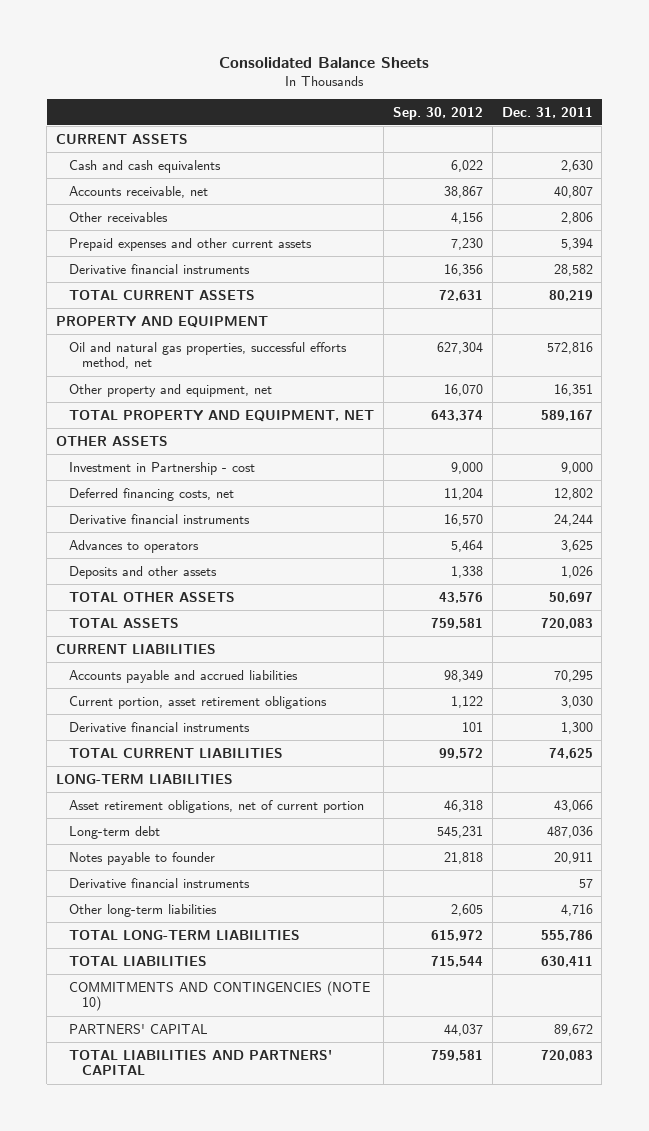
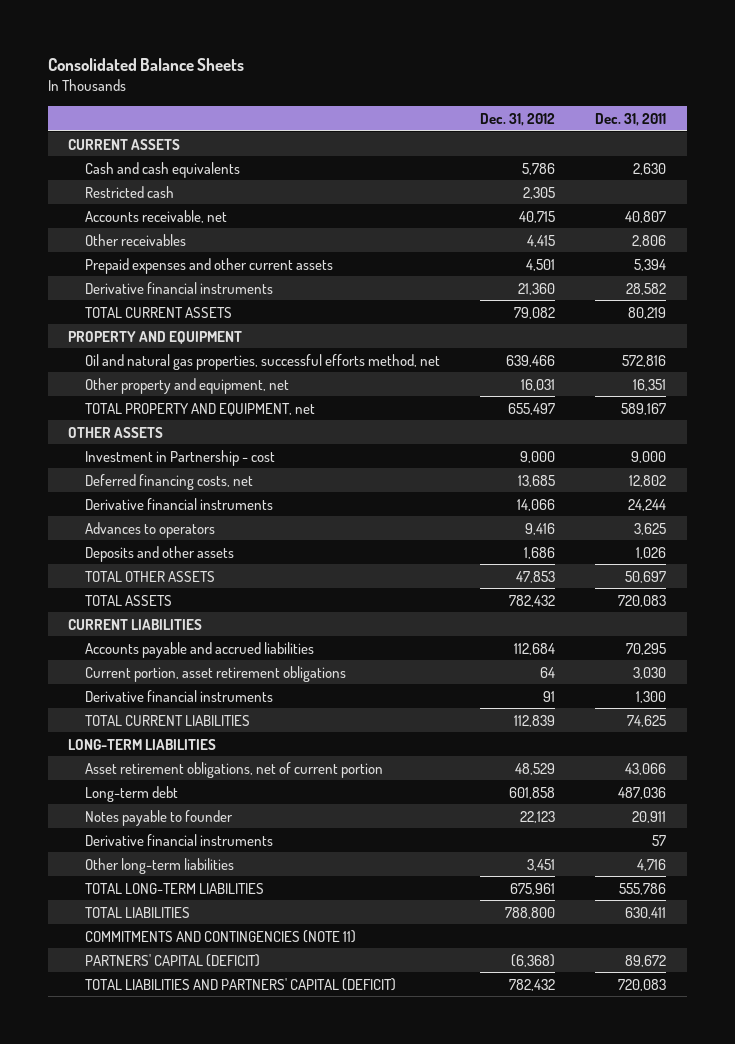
[392,106,483,120] Sep. 30, 2012 -> none
none -> [480,113,556,127] Dec. 31, 2012
none -> [84,185,174,198] Restricted cash
[68,409,374,422] TOTAL PROPERTY AND EQUIPMENT, NET -> [84,402,315,416] TOTAL PROPERTY AND EQUIPMENT, net
[68,980,370,1012] COMMITMENTS AND CONTINGENCIES (NOTE 10) -> [84,929,356,943] COMMITMENTS AND CONTINGENCIES (NOTE 11)
[68,1023,208,1034] PARTNERS' CAPITAL -> [84,953,260,967] PARTNERS' CAPITAL (DEFICIT)
[68,1049,332,1076] TOTAL LIABILITIES AND PARTNERS' CAPITAL -> [84,977,396,991] TOTAL LIABILITIES AND PARTNERS' CAPITAL (DEFICIT)

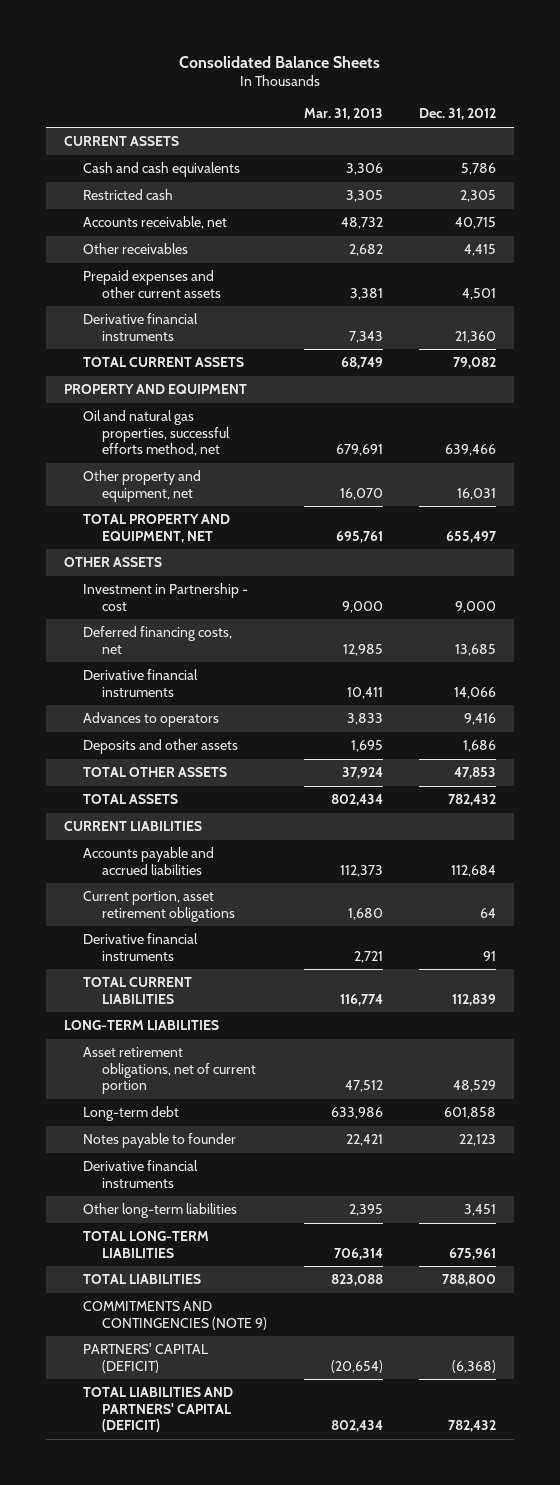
[595,113,667,127] Dec. 31, 2011 -> none
none -> [303,108,383,121] Mar. 31, 2013
[84,402,315,416] TOTAL PROPERTY AND EQUIPMENT, net -> [83,514,231,543] TOTAL PROPERTY AND EQUIPMENT, NET
[84,929,356,943] COMMITMENTS AND CONTINGENCIES (NOTE 11) -> [83,1301,268,1330] COMMITMENTS AND CONTINGENCIES (NOTE 9)

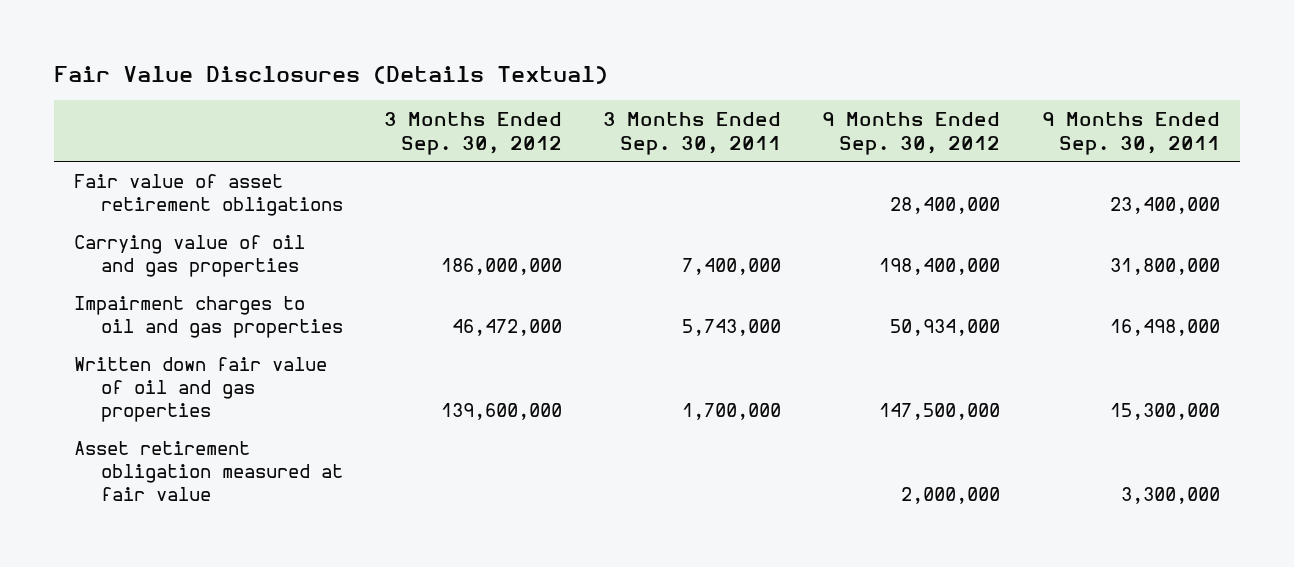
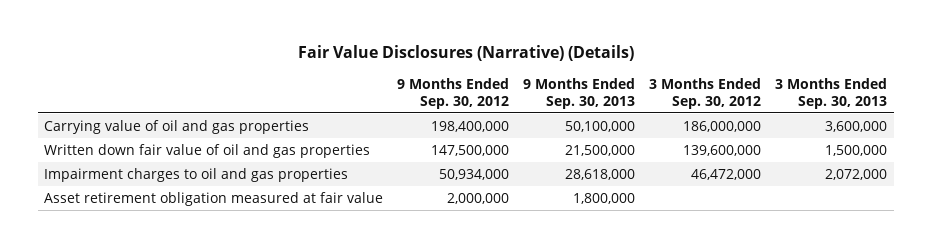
[53,66,608,85] Fair Value Disclosures (Details Textual) -> [297,45,634,62] Fair Value Disclosures (Narrative) (Details)
[603,112,782,155] 3 Months Ended Sep. 30, 2011 -> none
[1041,112,1220,155] 9 Months Ended Sep. 30, 2011 -> none
none -> [523,77,636,109] 9 Months Ended Sep. 30, 2013
none -> [774,77,887,109] 3 Months Ended Sep. 30, 2013
[74,173,343,217] Fair value of asset retirement obligations -> none
[74,295,343,339] Impairment charges to oil and gas properties -> [44,167,349,182] Impairment charges to oil and gas properties

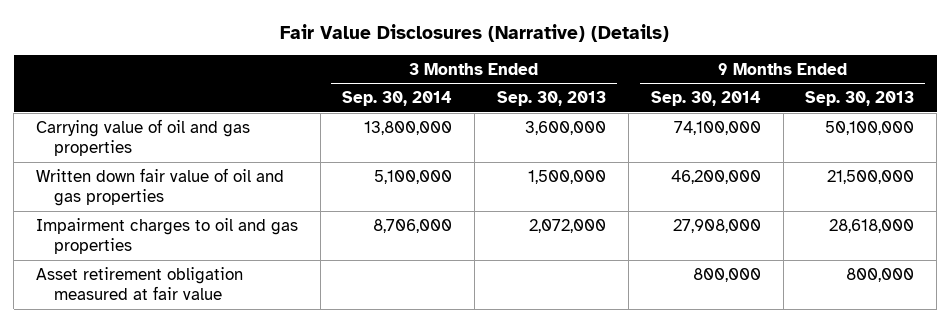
[397,77,510,109] 9 Months Ended Sep. 30, 2012 -> none
[648,77,761,109] 3 Months Ended Sep. 30, 2012 -> none
none -> [342,91,453,107] Sep. 30, 2014
none -> [650,91,761,107] Sep. 30, 2014
[573,192,636,204] 1,800,000 -> [846,267,915,282] 800,000

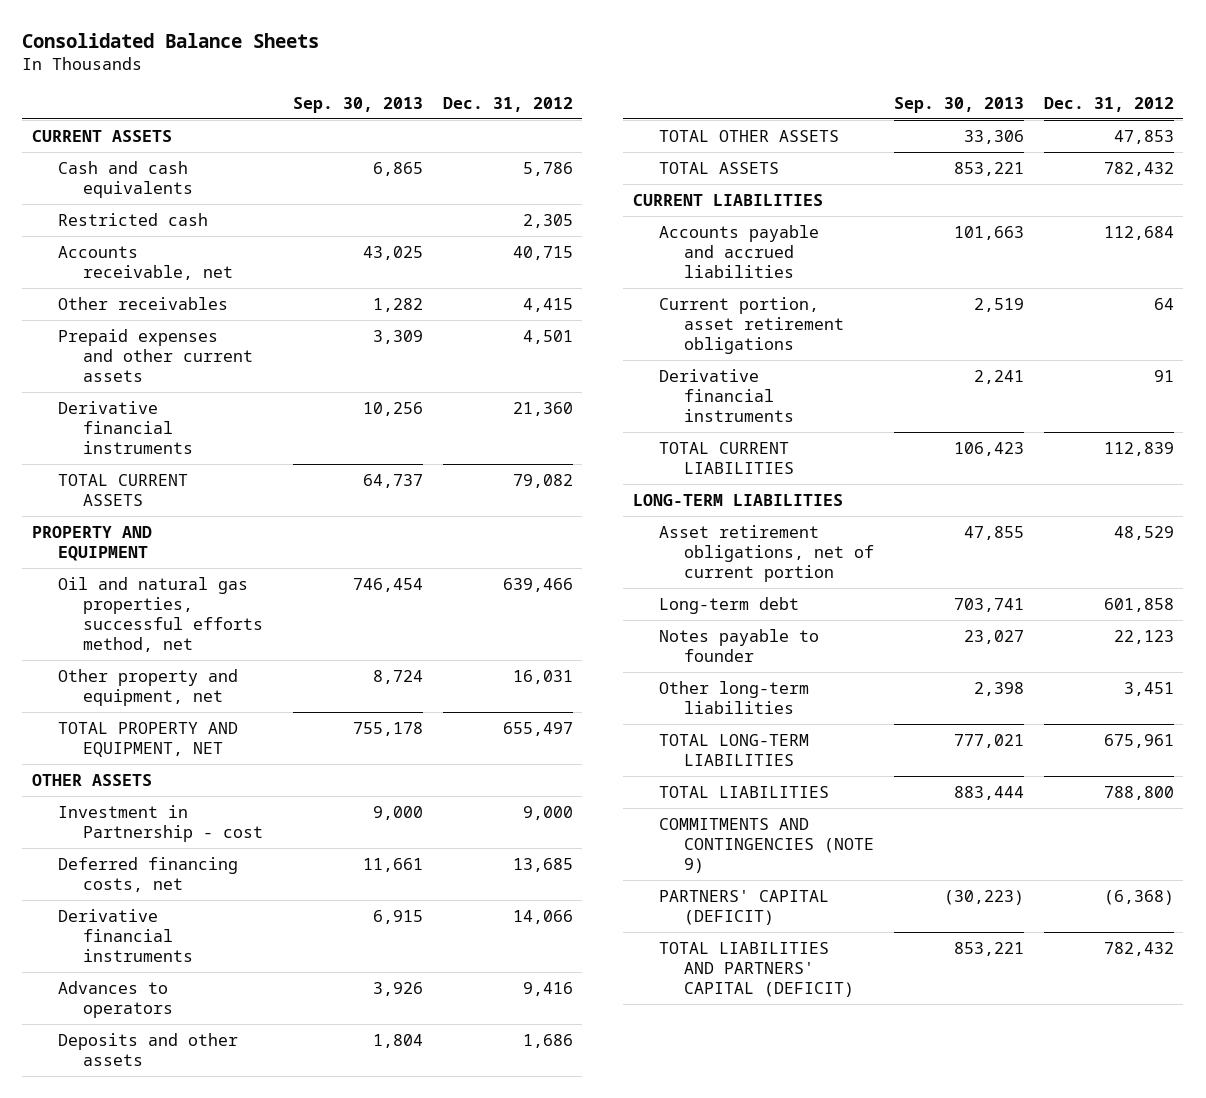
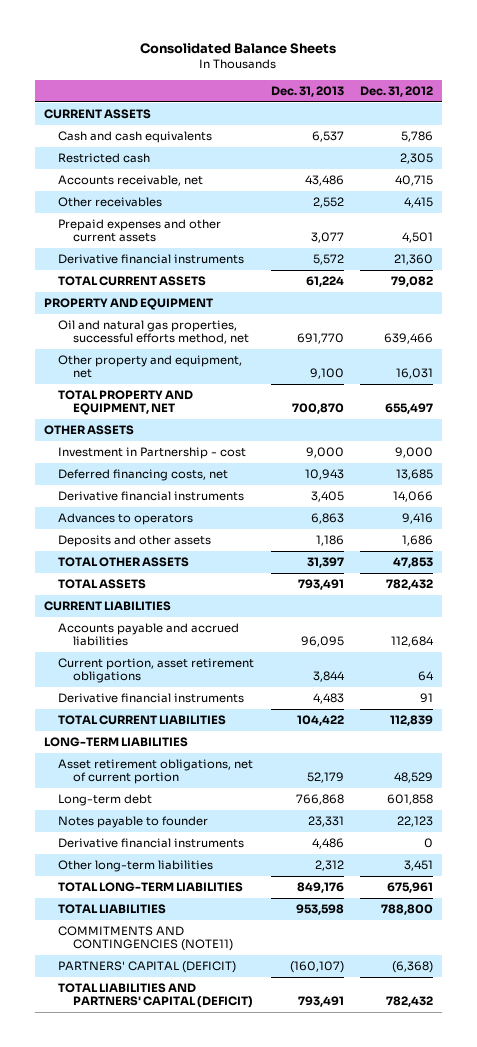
[292,96,423,113] Sep. 30, 2013 -> none
none -> [270,85,344,97] Dec. 31, 2013
none -> [58,838,245,849] Derivative financial instruments
[658,818,875,873] COMMITMENTS AND CONTINGENCIES (NOTE 9) -> [58,926,234,952] COMMITMENTS AND CONTINGENCIES (NOTE11)

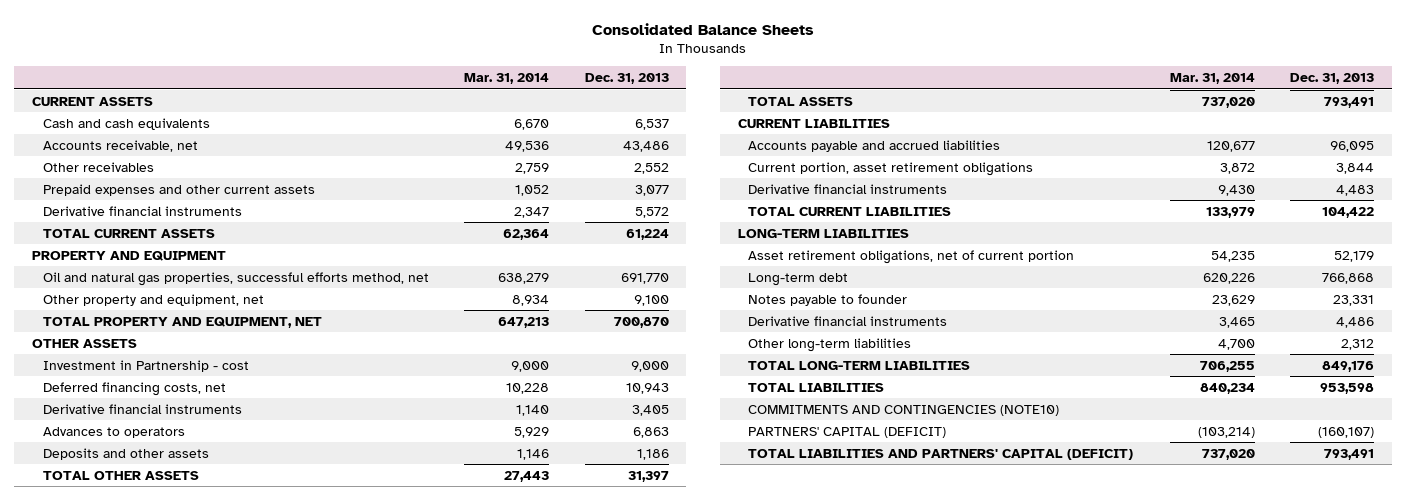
[360,85,434,97] Dec. 31, 2012 -> none
none -> [464,73,550,85] Mar. 31, 2014
[58,153,151,164] Restricted cash -> none
[58,926,234,952] COMMITMENTS AND CONTINGENCIES (NOTE11) -> [748,404,1060,416] COMMITMENTS AND CONTINGENCIES (NOTE10)

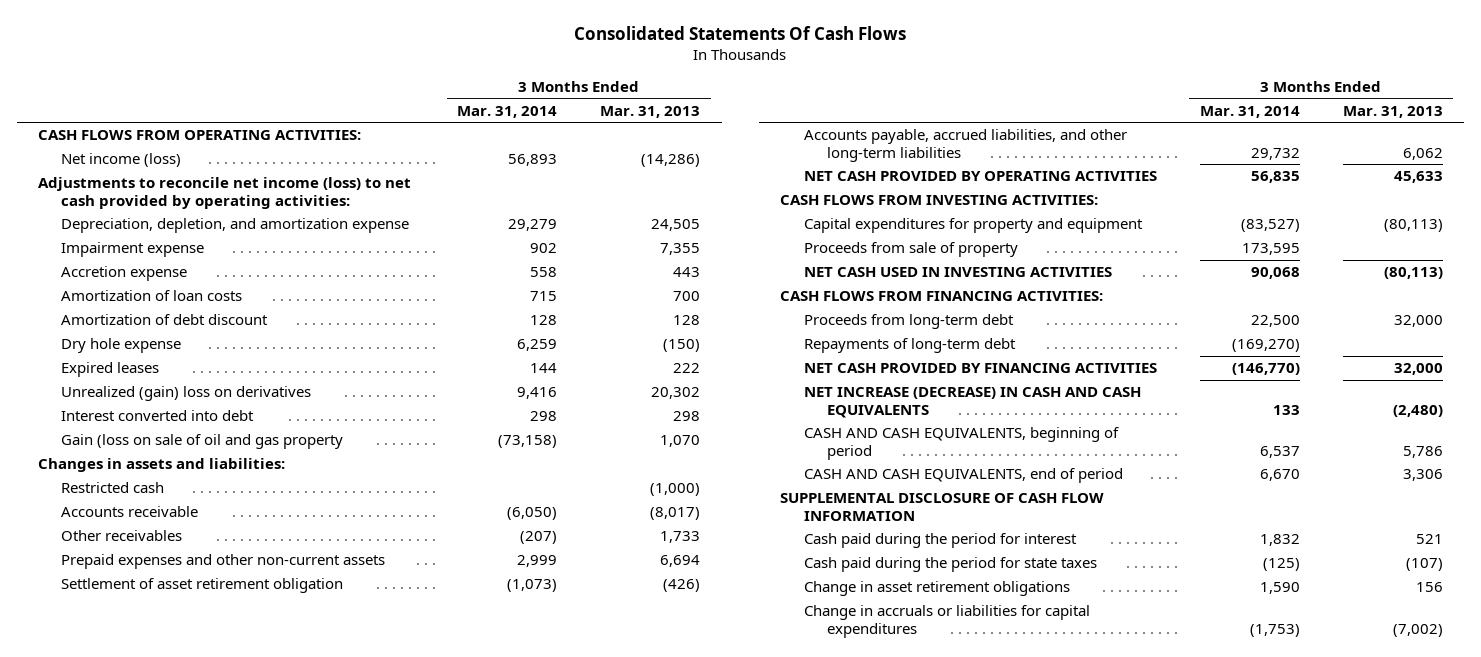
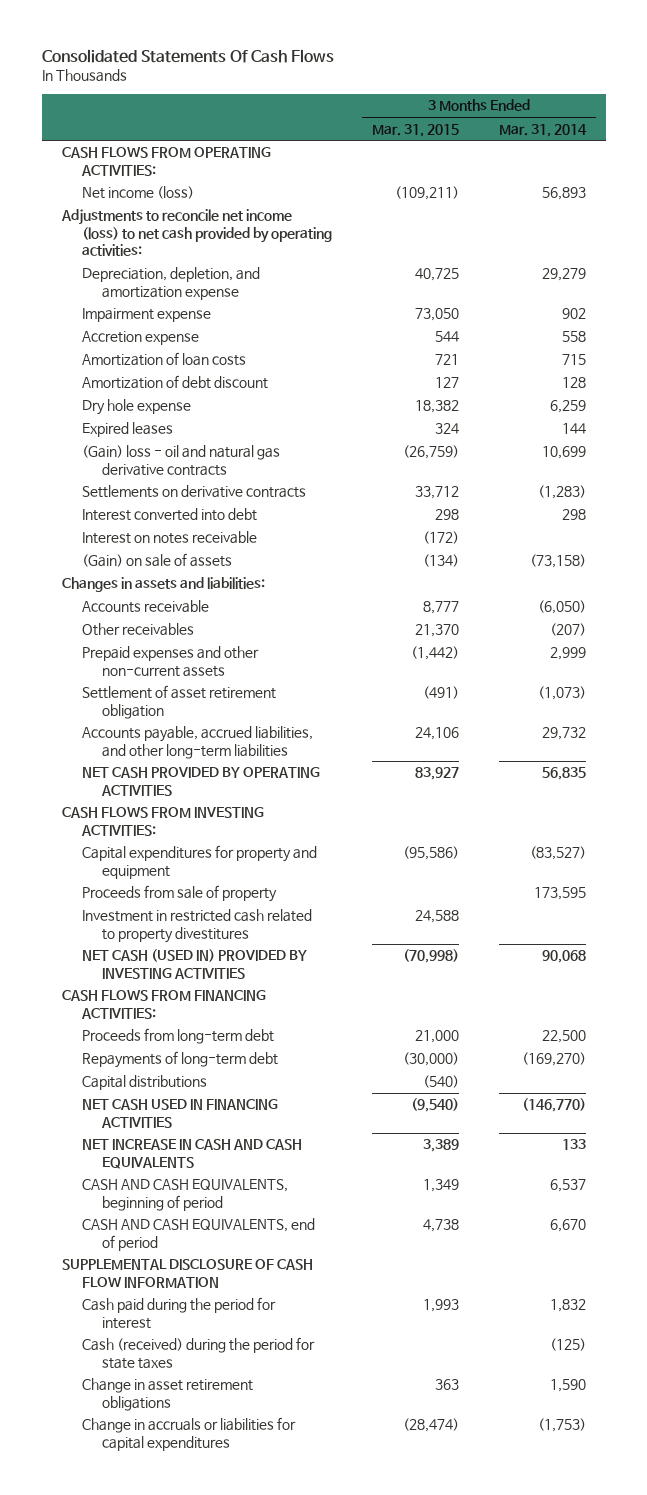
[600,105,701,118] Mar. 31, 2013 -> none
none -> [371,123,459,137] Mar. 31, 2015
[61,386,312,402] Unrealized (gain) loss on derivatives -> none
none -> [81,445,280,476] (Gain) loss - oil and natural gas derivative contracts
none -> [81,485,306,499] Settlements on derivative contracts
none -> [81,531,257,545] Interest on notes receivable
[61,434,344,450] Gain (loss on sale of oil and gas property -> [81,553,232,568] (Gain) on sale of assets
[61,482,165,494] Restricted cash -> none
none -> [81,909,312,943] Investment in restricted cash related to property divestitures
[803,267,1112,278] NET CASH USED IN INVESTING ACTIVITIES -> [81,949,307,979] NET CASH (USED IN) PROVIDED BY INVESTING ACTIVITIES
none -> [81,1075,207,1091] Capital distributions
[803,363,1157,374] NET CASH PROVIDED BY FINANCING ACTIVITIES -> [81,1099,278,1128] NET CASH USED IN FINANCING ACTIVITIES
[803,387,1141,418] NET INCREASE (DECREASE) IN CASH AND CASH EQUIVALENTS -> [81,1139,302,1169] NET INCREASE IN CASH AND CASH EQUIVALENTS
[803,557,1097,573] Cash paid during the period for state taxes -> [81,1337,315,1369] Cash (received) during the period for state taxes

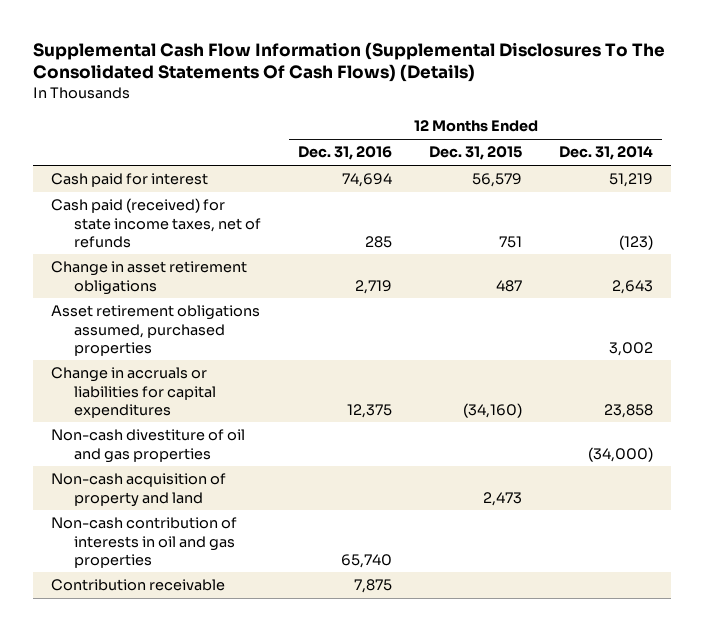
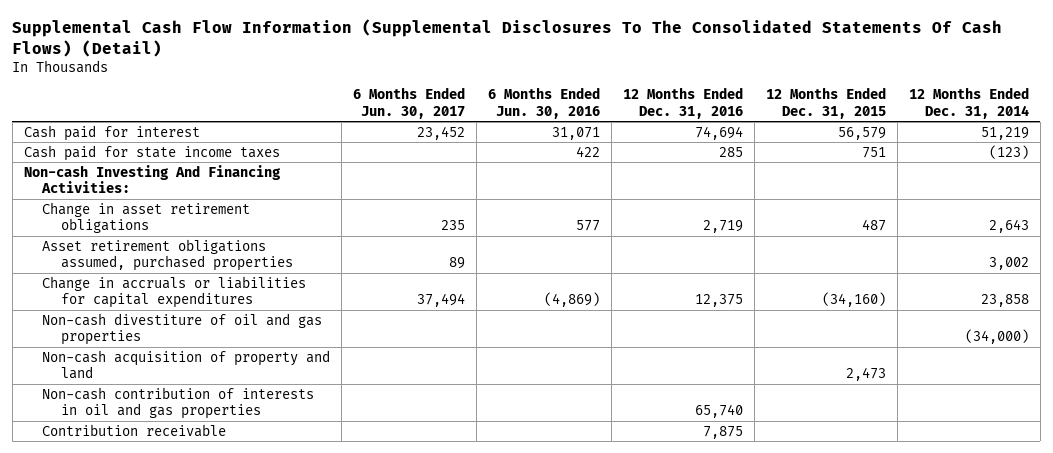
[32,41,665,83] Supplemental Cash Flow Information (Supplemental Disclosures To The Consolidated Statements Of Cash Flows) (Details) -> [12,19,1003,57] Supplemental Cash Flow Information (Supplemental Disclosures To The Consolidated Statements Of Cash Flows) (Detail)
none -> [353,87,466,120] 6 Months Ended Jun. 30, 2017
none -> [488,87,601,120] 6 Months Ended Jun. 30, 2016
[51,198,262,248] Cash paid (received) for state income taxes, net of refunds -> [23,144,280,161] Cash paid for state income taxes
none -> [23,164,281,194] Non-cash Investing And Financing Activities:

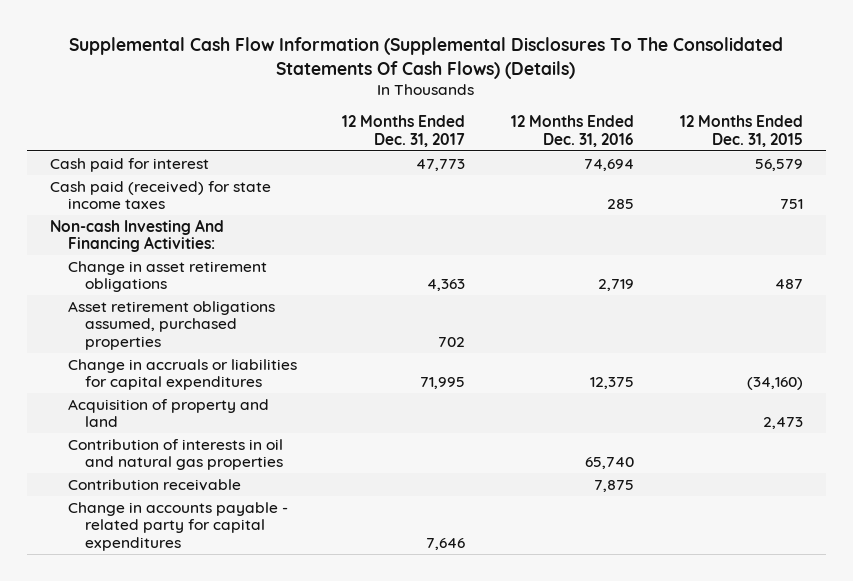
[12,19,1003,57] Supplemental Cash Flow Information (Supplemental Disclosures To The Consolidated Statements Of Cash Flows) (Detail) -> [69,36,784,79] Supplemental Cash Flow Information (Supplemental Disclosures To The Consolidated Statements Of Cash Flows) (Details)
[353,87,466,120] 6 Months Ended Jun. 30, 2017 -> none
[488,87,601,120] 6 Months Ended Jun. 30, 2016 -> none
[908,87,1029,120] 12 Months Ended Dec. 31, 2014 -> none
none -> [342,115,466,148] 12 Months Ended Dec. 31, 2017
[23,144,280,161] Cash paid for state income taxes -> [49,180,271,210] Cash paid (received) for state income taxes
[42,312,323,346] Non-cash divestiture of oil and gas properties -> none
[42,349,331,380] Non-cash acquisition of property and land -> [67,398,269,428] Acquisition of property and land
[42,386,315,420] Non-cash contribution of interests in oil and gas properties -> [67,438,284,471] Contribution of interests in oil and natural gas properties
none -> [67,501,288,552] Change in accounts payable - related party for capital expenditures

